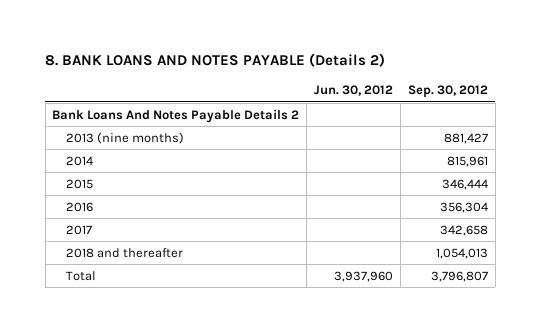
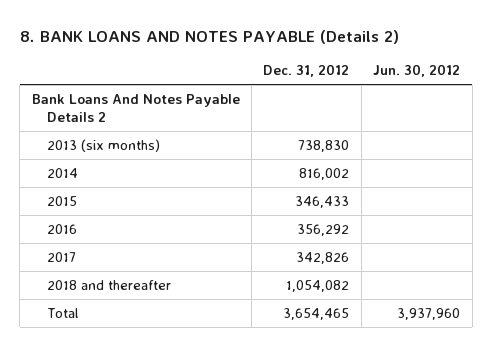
[408,85,489,99] Sep. 30, 2012 -> none
none -> [263,64,350,78] Dec. 31, 2012
[65,131,184,144] 2013 (nine months) -> [47,138,161,152] 2013 (six months)

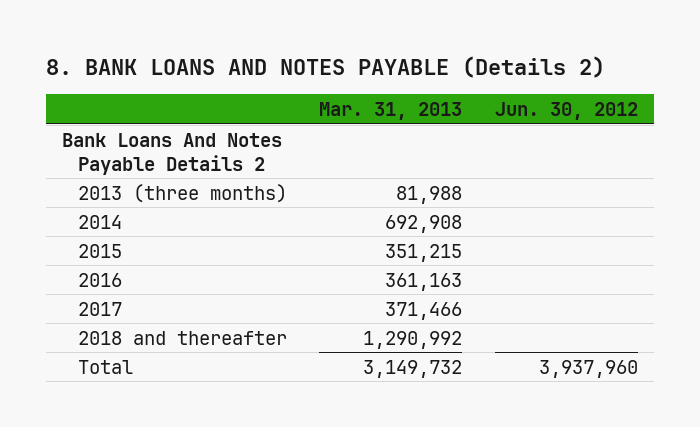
[263,64,350,78] Dec. 31, 2012 -> none
none -> [319,102,463,121] Mar. 31, 2013
[47,138,161,152] 2013 (six months) -> [78,183,288,203] 2013 (three months)

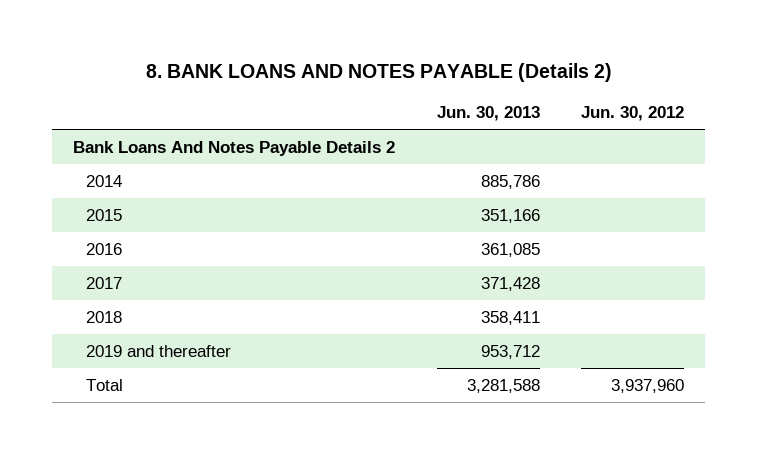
[319,102,463,121] Mar. 31, 2013 -> none
none -> [436,105,540,121] Jun. 30, 2013
[78,183,288,203] 2013 (three months) -> none
none -> [85,310,122,323] 2018
[78,330,288,345] 2018 and thereafter -> [85,344,231,357] 2019 and thereafter

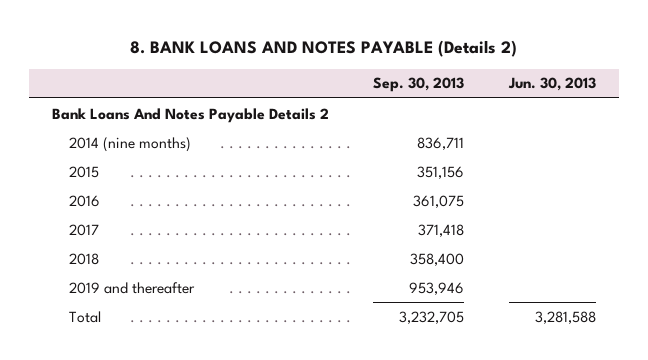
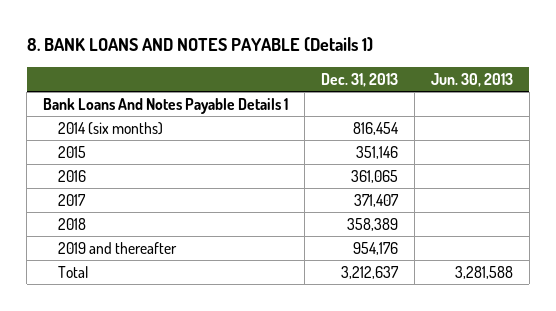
[129,40,517,58] 8. BANK LOANS AND NOTES PAYABLE (Details 2) -> [26,36,373,52] 8. BANK LOANS AND NOTES PAYABLE (Details 1)
[373,77,465,93] Sep. 30, 2013 -> none
none -> [320,72,398,87] Dec. 31, 2013
[51,107,329,123] Bank Loans And Notes Payable Details 2 -> [43,97,289,114] Bank Loans And Notes Payable Details 1
[68,136,191,152] 2014 (nine months) -> [57,121,163,135] 2014 (six months)

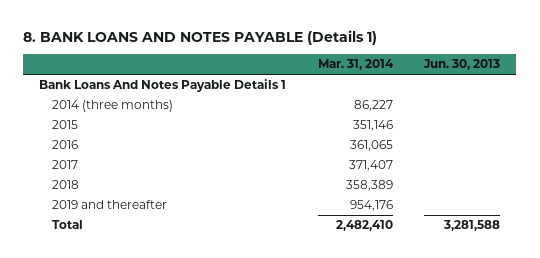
[320,72,398,87] Dec. 31, 2013 -> none
none -> [317,59,394,71] Mar. 31, 2014
[57,121,163,135] 2014 (six months) -> [51,100,173,113] 2014 (three months)

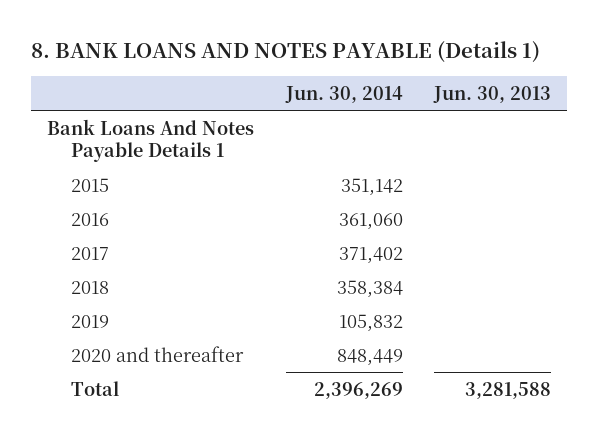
[317,59,394,71] Mar. 31, 2014 -> none
none -> [284,85,403,103] Jun. 30, 2014
[51,100,173,113] 2014 (three months) -> none
none -> [71,314,110,328] 2019
[51,200,167,210] 2019 and thereafter -> [71,345,245,362] 2020 and thereafter

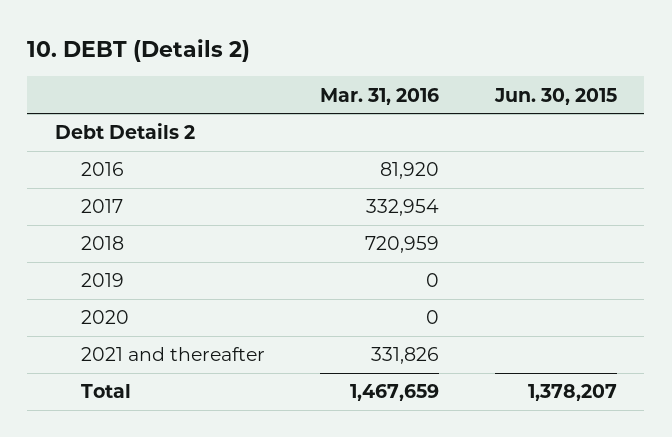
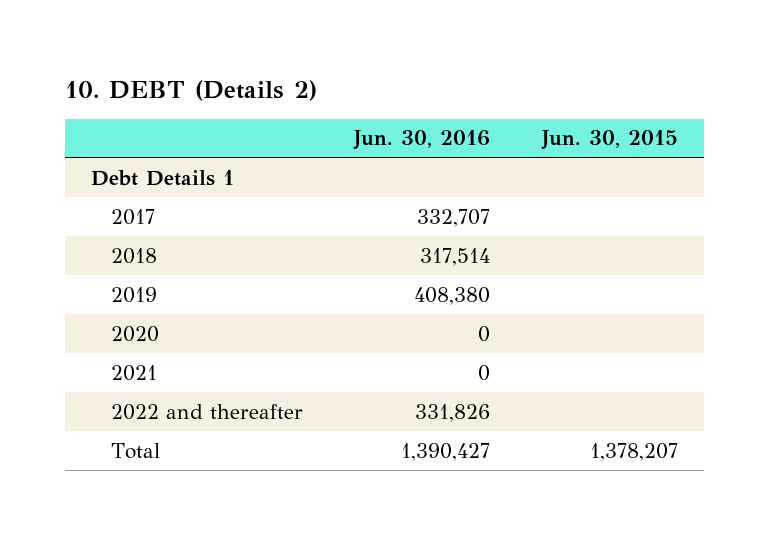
[320,87,440,105] Mar. 31, 2016 -> none
none -> [353,130,491,151] Jun. 30, 2016
[80,162,124,177] 2016 -> none
[55,123,196,140] Debt Details 2 -> [90,169,234,186] Debt Details 1
none -> [110,364,157,381] 2021
[80,347,265,362] 2021 and thereafter -> [110,403,303,420] 2022 and thereafter

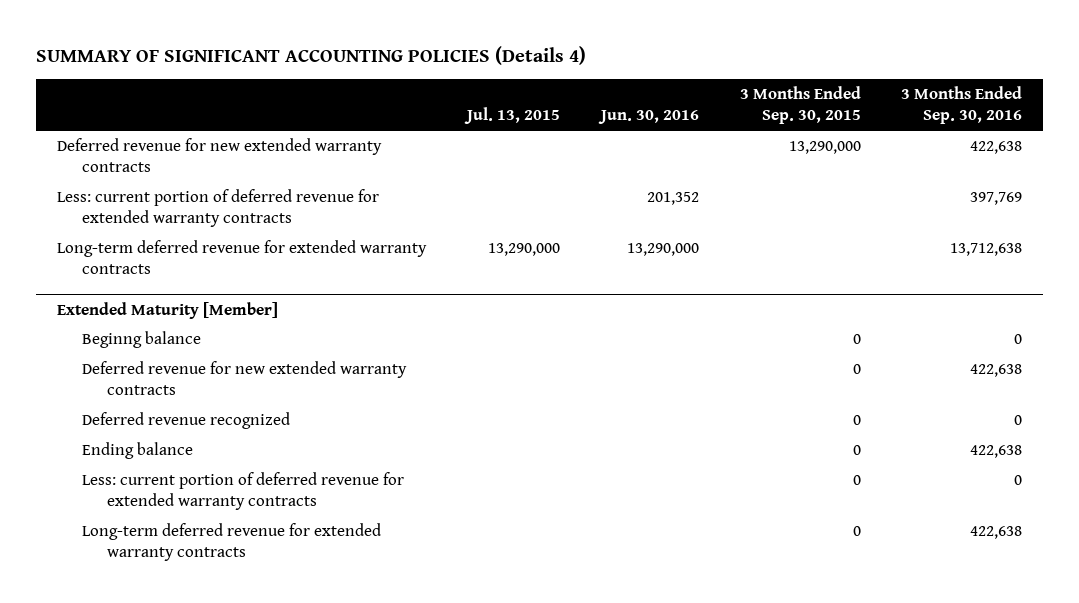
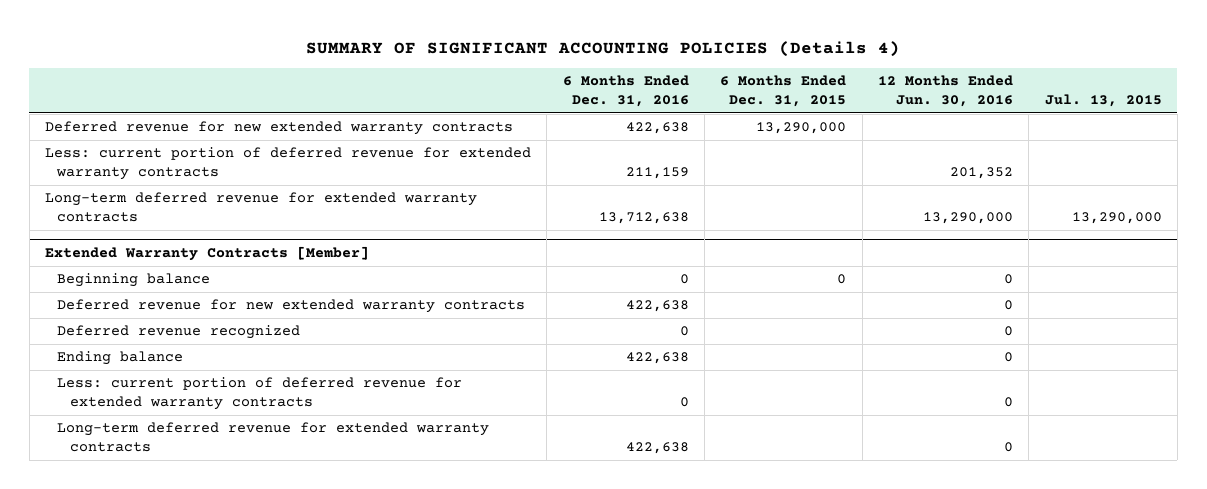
[597,110,699,125] Jun. 30, 2016 -> none
[739,86,861,125] 3 Months Ended Sep. 30, 2015 -> none
[901,86,1023,125] 3 Months Ended Sep. 30, 2016 -> none
none -> [562,75,689,108] 6 Months Ended Dec. 31, 2016
none -> [720,75,847,108] 6 Months Ended Dec. 31, 2015
none -> [878,75,1014,108] 12 Months Ended Jun. 30, 2016
[56,301,278,319] Extended Maturity [Member] -> [45,245,370,261] Extended Warranty Contracts [Member]
[81,331,201,349] Beginng balance -> [57,273,211,288] Beginning balance

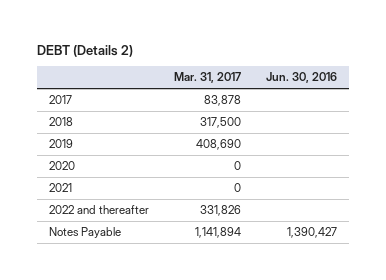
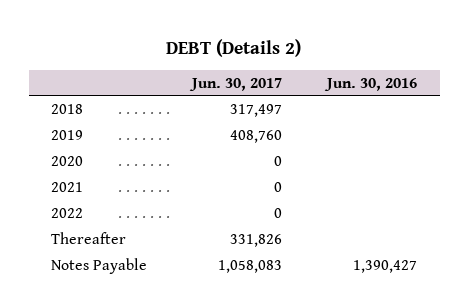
[173,72,241,84] Mar. 31, 2017 -> none
none -> [189,77,283,91] Jun. 30, 2017
[49,95,73,105] 2017 -> none
none -> [51,207,84,218] 2022
[49,205,150,215] 2022 and thereafter -> [51,231,127,244] Thereafter

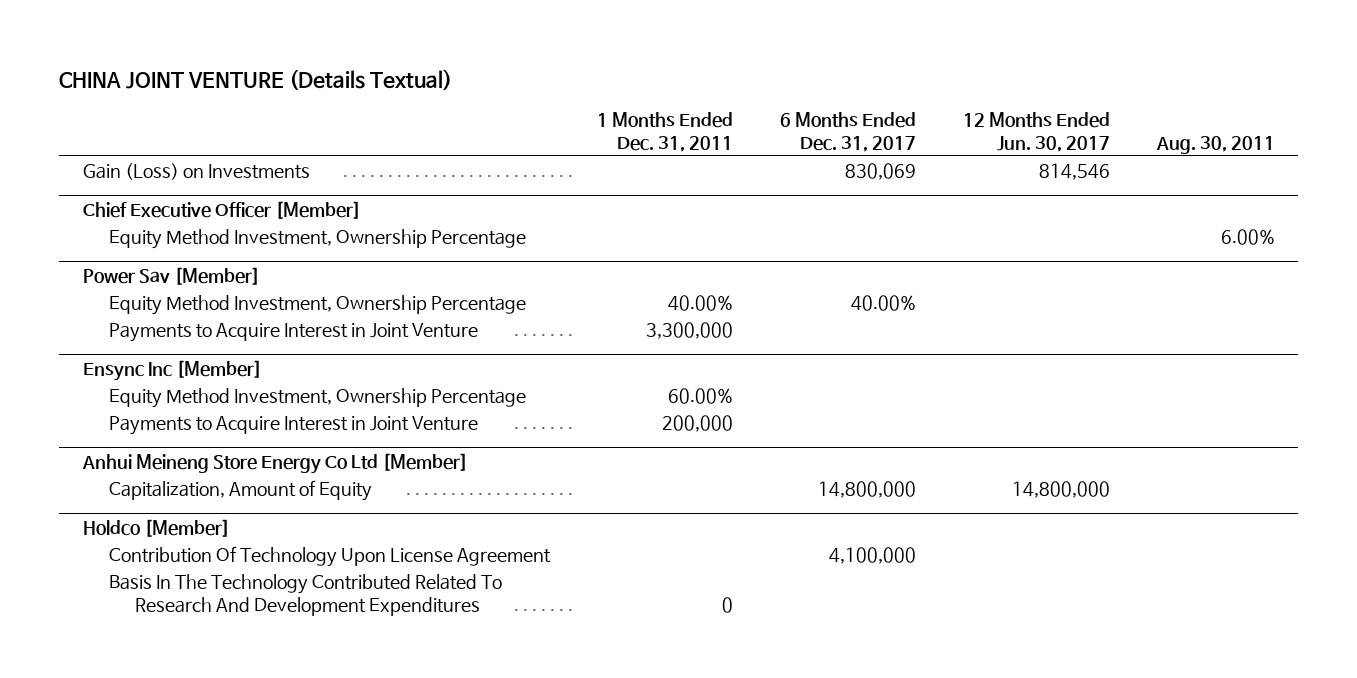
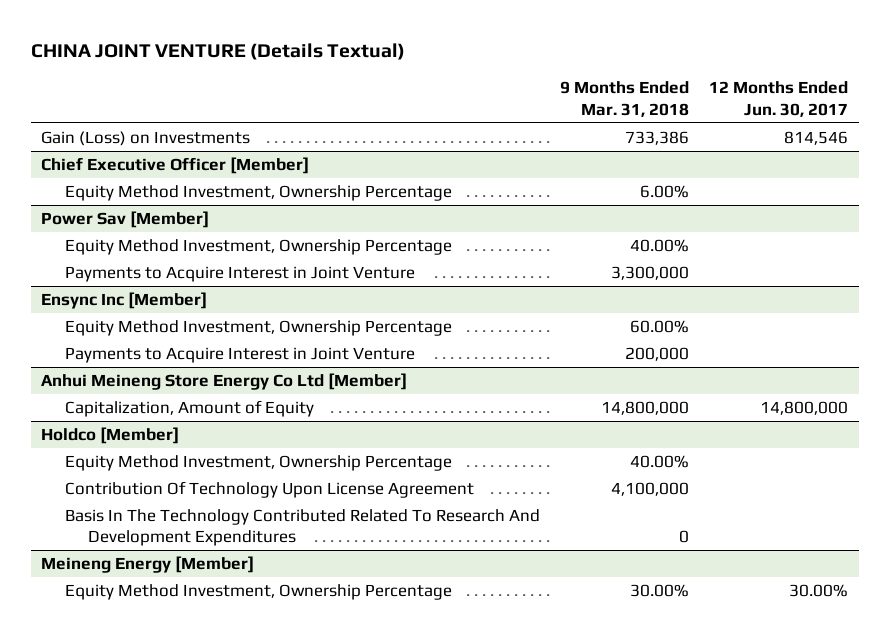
[596,111,733,152] 1 Months Ended Dec. 31, 2011 -> none
[779,111,916,152] 6 Months Ended Dec. 31, 2017 -> none
[1155,135,1275,154] Aug. 30, 2011 -> none
none -> [559,81,689,117] 9 Months Ended Mar. 31, 2018
none -> [64,454,452,471] Equity Method Investment, Ownership Percentage
none -> [41,555,255,573] Meineng Energy [Member]
none -> [64,583,452,600] Equity Method Investment, Ownership Percentage

